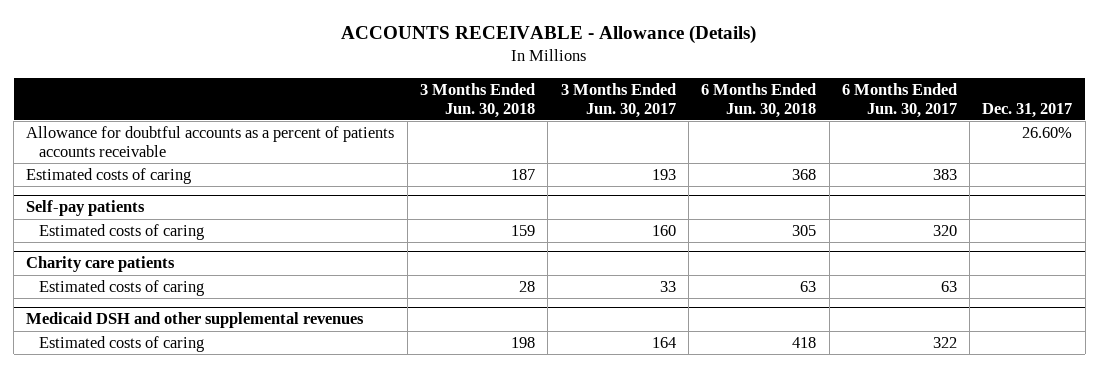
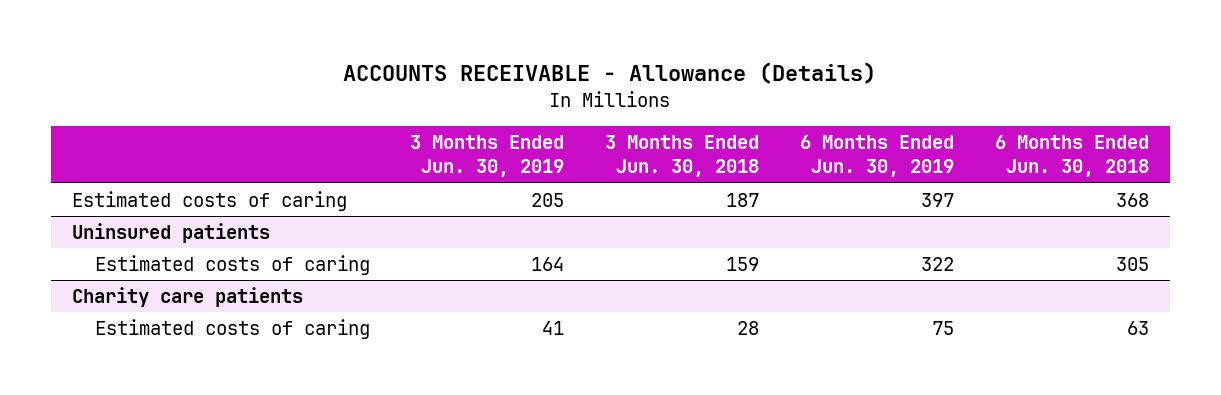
[560,82,676,118] 3 Months Ended Jun. 30, 2017 -> none
[841,82,957,118] 6 Months Ended Jun. 30, 2017 -> none
[982,102,1073,118] Dec. 31, 2017 -> none
none -> [410,135,565,178] 3 Months Ended Jun. 30, 2019
none -> [800,135,955,178] 6 Months Ended Jun. 30, 2019
[26,125,395,157] Allowance for doubtful accounts as a percent of patients accounts receivable -> none
[26,200,146,217] Self-pay patients -> [71,223,270,244] Uninsured patients
[26,312,365,329] Medicaid DSH and other supplemental revenues -> none
[38,335,204,352] Estimated costs of caring -> none

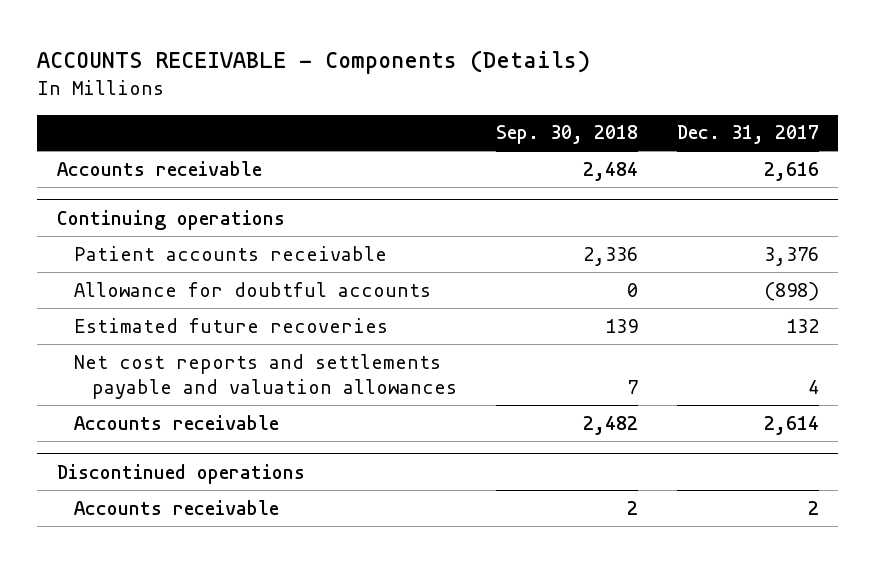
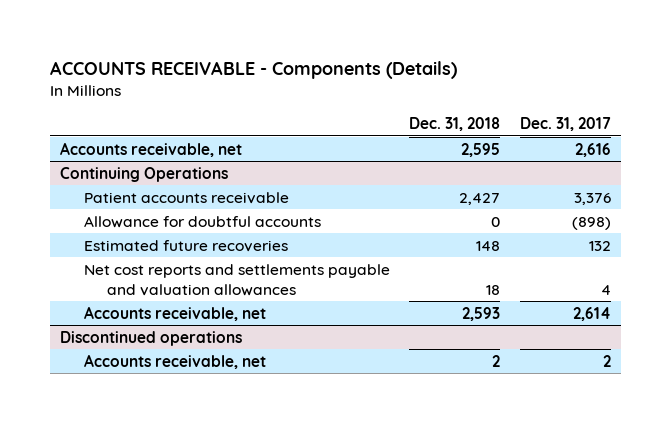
[495,125,638,145] Sep. 30, 2018 -> none
none -> [409,117,501,132] Dec. 31, 2018
[56,160,262,176] Accounts receivable -> [60,141,243,157] Accounts receivable, net
[56,209,285,230] Continuing operations -> [60,166,229,182] Continuing Operations
[74,414,280,430] Accounts receivable -> [83,305,266,321] Accounts receivable, net
[74,499,280,515] Accounts receivable -> [83,353,266,369] Accounts receivable, net

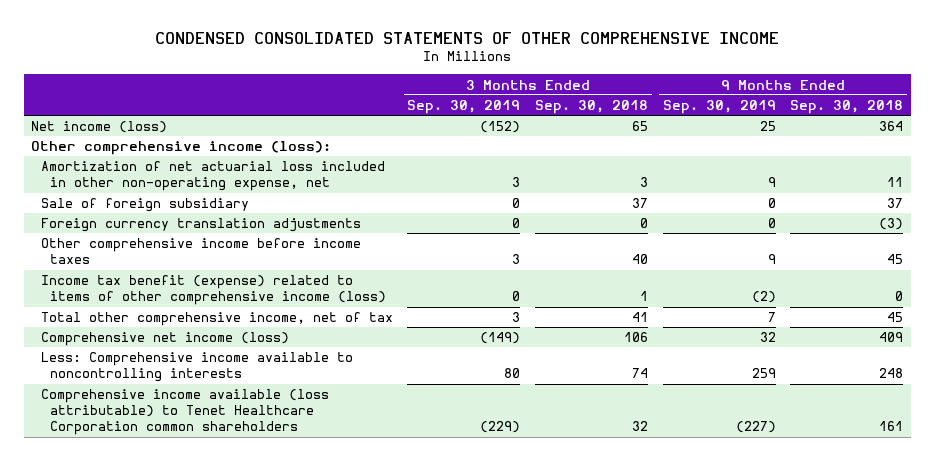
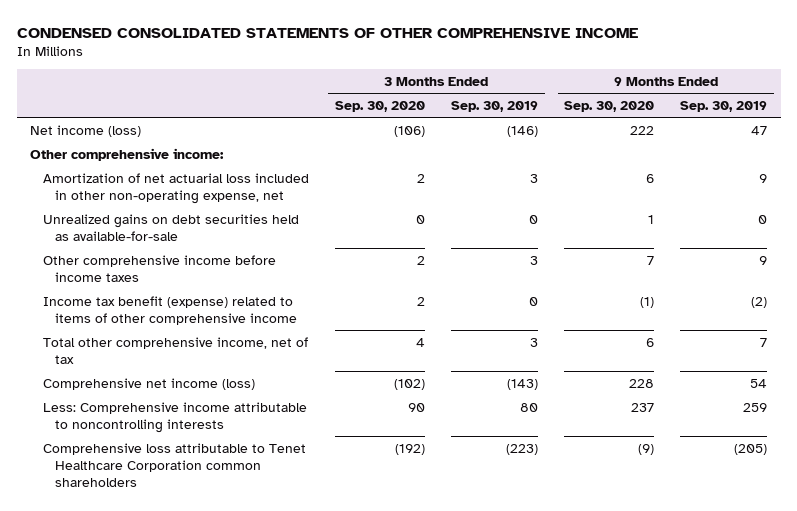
[534,100,648,115] Sep. 30, 2018 -> none
[790,100,904,115] Sep. 30, 2018 -> none
none -> [334,100,425,112] Sep. 30, 2020
none -> [564,100,655,112] Sep. 30, 2020
[480,121,521,134] (152) -> [507,125,539,137] (146)
[759,121,776,132] 25 -> [751,125,768,135] 47
[30,141,331,156] Other comprehensive income (loss): -> [29,147,224,161] Other comprehensive income:
[40,198,249,213] Sale of foreign subsidiary -> none
[40,218,361,233] Foreign currency translation adjustments -> none
none -> [42,213,299,241] Unrealized gains on debt securities held as available-for-sale
[40,275,387,306] Income tax benefit (expense) related to items of other comprehensive income (loss) -> [42,295,298,325] Income tax benefit (expense) related to items of other comprehensive income
[480,332,521,345] (149) -> [507,378,539,390] (143)
[759,332,776,343] 32 -> [750,378,768,388] 54
[40,352,353,383] Less: Comprehensive income available to noncontrolling interests -> [42,401,307,433] Less: Comprehensive income attributable to noncontrolling interests
[40,389,329,436] Comprehensive income available (loss attributable) to Tenet Healthcare Corporation common shareholders -> [42,442,306,487] Comprehensive loss attributable to Tenet Healthcare Corporation common shareholders
[480,421,521,434] (229) -> [506,443,539,455] (223)
[735,421,776,434] (227) -> [734,443,768,455] (205)

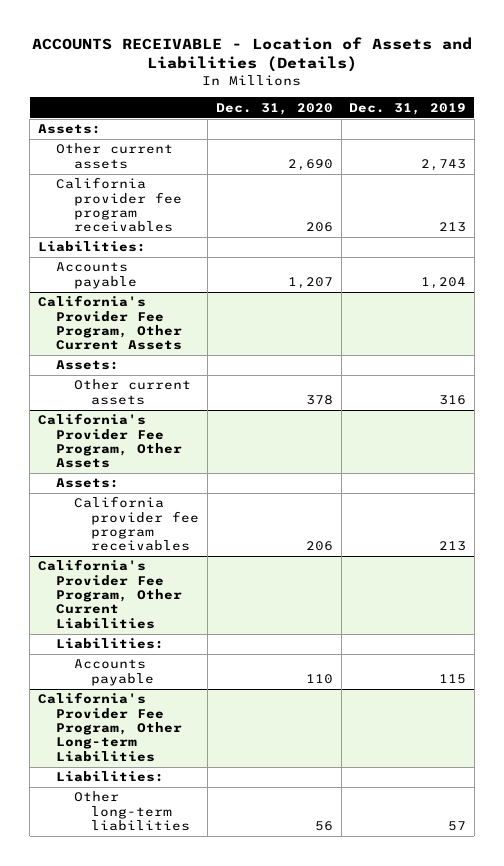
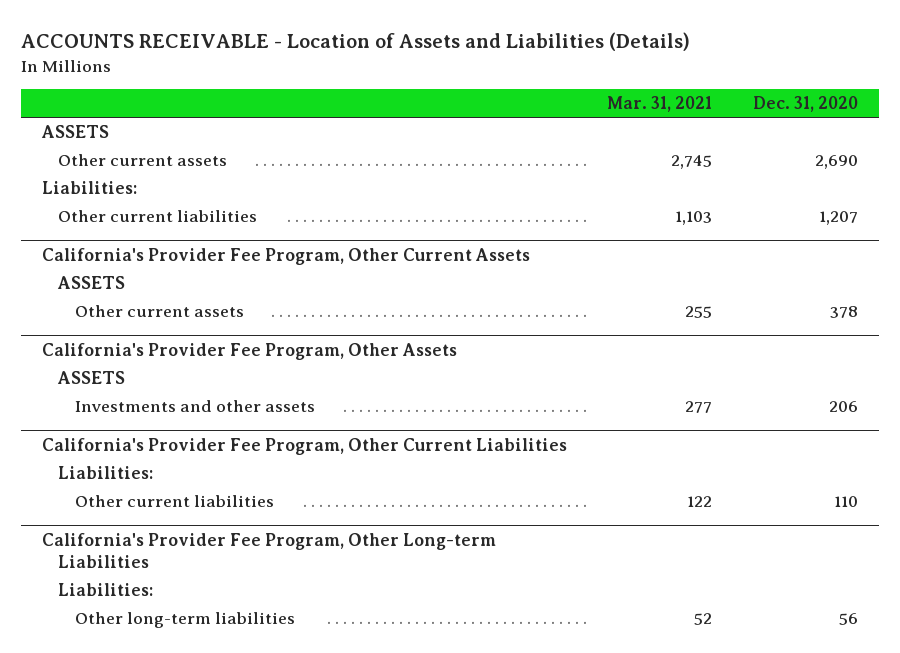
[349,102,467,115] Dec. 31, 2019 -> none
none -> [607,96,713,113] Mar. 31, 2021
[37,124,101,135] Assets: -> [40,125,109,139] ASSETS
[55,177,182,233] California provider fee program receivables -> none
[55,262,137,289] Accounts payable -> [58,210,258,223] Other current liabilities
[55,360,119,371] Assets: -> [57,276,126,290] ASSETS
[55,478,119,489] Assets: -> [57,371,126,385] ASSETS
[73,496,200,552] California provider fee program receivables -> [74,400,315,413] Investments and other assets
[73,659,155,686] Accounts payable -> [74,495,274,508] Other current liabilities

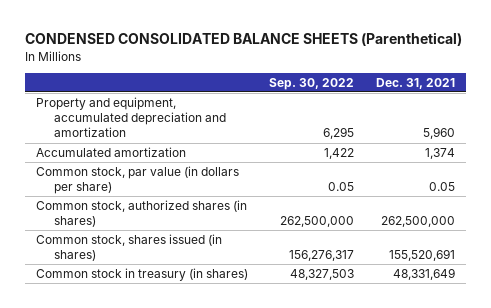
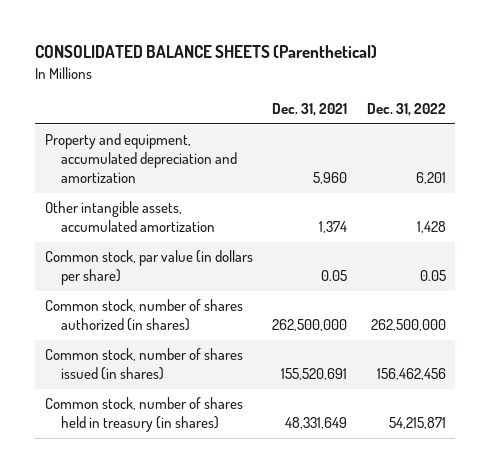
[25,32,463,47] CONDENSED CONSOLIDATED BALANCE SHEETS (Parenthetical) -> [35,45,378,59] CONSOLIDATED BALANCE SHEETS (Parenthetical)
[269,77,355,90] Sep. 30, 2022 -> none
none -> [366,102,446,116] Dec. 31, 2022
[35,147,186,158] Accumulated amortization -> [45,201,216,233] Other intangible assets, accumulated amortization
[35,200,247,228] Common stock, authorized shares (in shares) -> [45,299,244,332] Common stock, number of shares authorized (in shares)
[35,234,222,262] Common stock, shares issued (in shares) -> [45,348,244,381] Common stock, number of shares issued (in shares)
[35,268,248,282] Common stock in treasury (in shares) -> [45,397,244,433] Common stock, number of shares held in treasury (in shares)

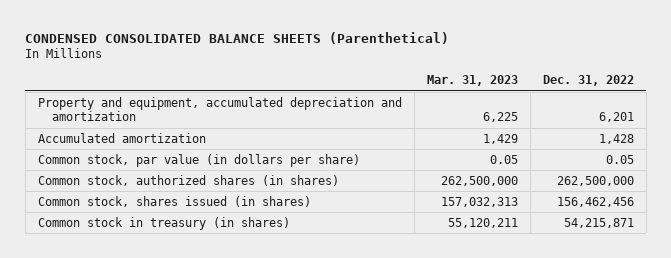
[35,45,378,59] CONSOLIDATED BALANCE SHEETS (Parenthetical) -> [25,31,450,44] CONDENSED CONSOLIDATED BALANCE SHEETS (Parenthetical)
[272,102,348,116] Dec. 31, 2021 -> none
none -> [426,75,518,87] Mar. 31, 2023
[45,201,216,233] Other intangible assets, accumulated amortization -> [37,132,206,143] Accumulated amortization
[45,299,244,332] Common stock, number of shares authorized (in shares) -> [37,174,339,186] Common stock, authorized shares (in shares)
[45,348,244,381] Common stock, number of shares issued (in shares) -> [37,195,311,207] Common stock, shares issued (in shares)
[45,397,244,433] Common stock, number of shares held in treasury (in shares) -> [37,216,290,230] Common stock in treasury (in shares)

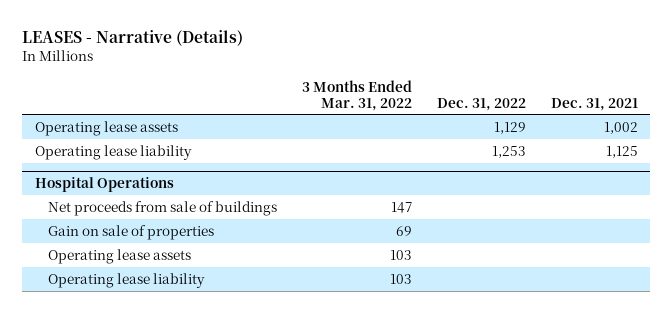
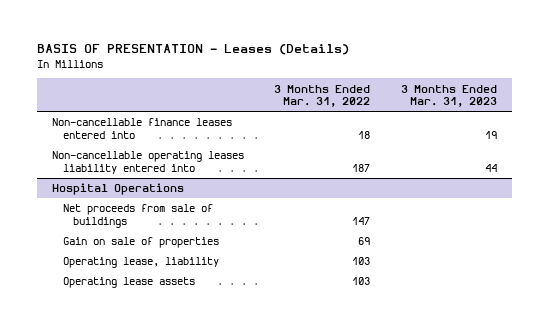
[22,30,244,47] LEASES - Narrative (Details) -> [36,44,349,56] BASIS OF PRESENTATION - Leases (Details)
[436,97,526,111] Dec. 31, 2022 -> none
[550,97,638,111] Dec. 31, 2021 -> none
none -> [400,84,497,108] 3 Months Ended Mar. 31, 2023
[34,120,178,136] Operating lease assets -> none
[34,144,192,160] Operating lease liability -> none
none -> [52,118,233,139] Non-cancellable finance leases entered into
none -> [52,151,245,174] Non-cancellable operating leases liability entered into
none -> [62,257,219,269] Operating lease, liability
[48,272,206,288] Operating lease liability -> none

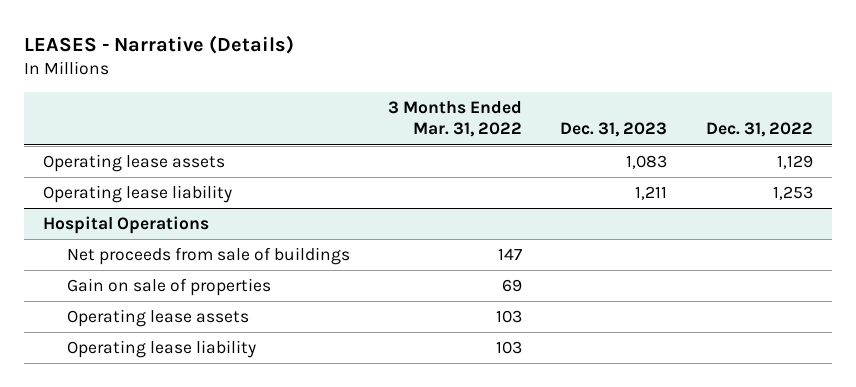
[36,44,349,56] BASIS OF PRESENTATION - Leases (Details) -> [23,34,294,54] LEASES - Narrative (Details)
[400,84,497,108] 3 Months Ended Mar. 31, 2023 -> none
none -> [560,122,668,138] Dec. 31, 2023
none -> [705,122,813,138] Dec. 31, 2022
[52,118,233,139] Non-cancellable finance leases entered into -> none
[52,151,245,174] Non-cancellable operating leases liability entered into -> none
none -> [42,154,225,173] Operating lease assets
none -> [42,185,232,204] Operating lease liability
[62,257,219,269] Operating lease, liability -> none
none -> [66,340,256,359] Operating lease liability

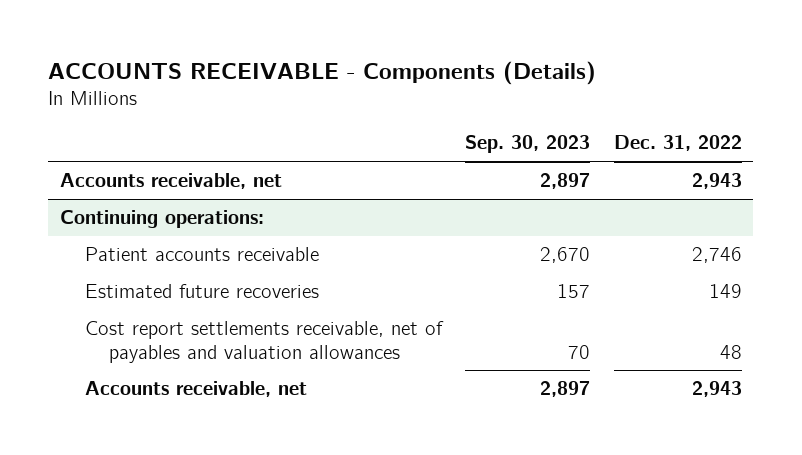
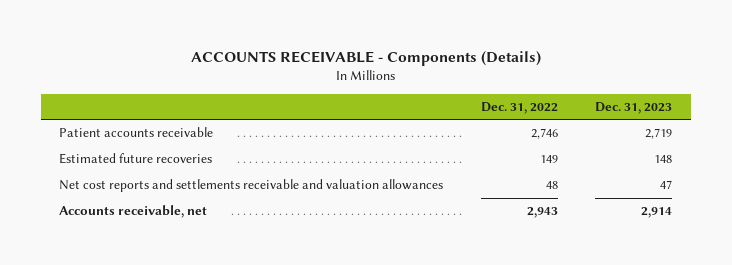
[465,135,591,154] Sep. 30, 2023 -> none
none -> [595,101,673,114] Dec. 31, 2023
[60,173,283,190] Accounts receivable, net -> none
[60,210,265,229] Continuing operations: -> none
[84,321,444,363] Cost report settlements receivable, net of payables and valuation allowances -> [59,179,444,193] Net cost reports and settlements receivable and valuation allowances

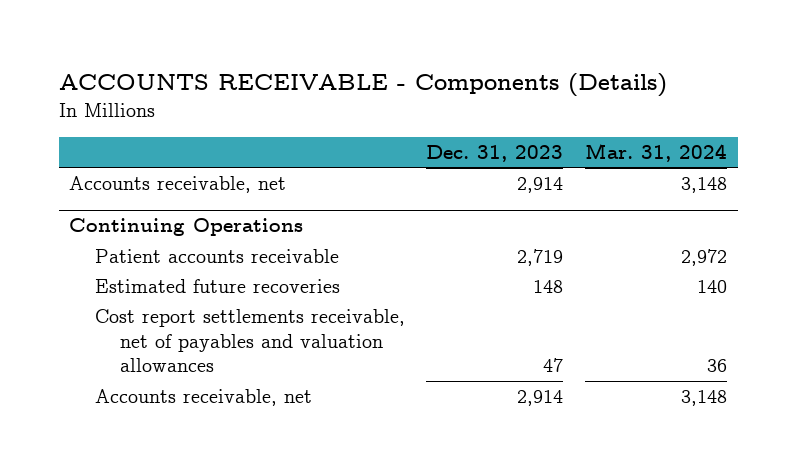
[480,101,558,114] Dec. 31, 2022 -> none
none -> [585,143,728,163] Mar. 31, 2024
none -> [69,176,287,194] Accounts receivable, net
none -> [69,218,304,237] Continuing Operations
[59,179,444,193] Net cost reports and settlements receivable and valuation allowances -> [94,309,405,373] Cost report settlements receivable, net of payables and valuation allowances

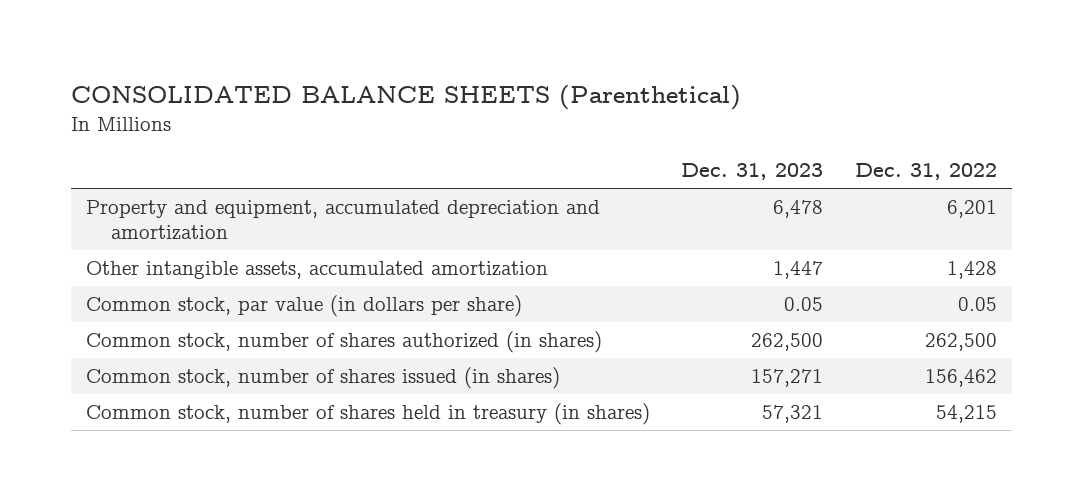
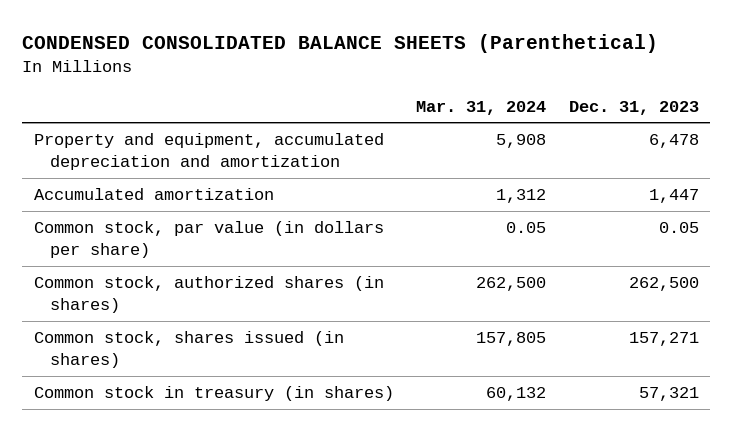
[70,84,741,110] CONSOLIDATED BALANCE SHEETS (Parenthetical) -> [22,34,659,54] CONDENSED CONSOLIDATED BALANCE SHEETS (Parenthetical)
[854,163,997,181] Dec. 31, 2022 -> none
none -> [416,100,547,115] Mar. 31, 2024
[86,261,549,280] Other intangible assets, accumulated amortization -> [33,188,274,201] Accumulated amortization
[86,331,603,354] Common stock, number of shares authorized (in shares) -> [33,276,384,314] Common stock, authorized shares (in shares)
[86,367,561,390] Common stock, number of shares issued (in shares) -> [33,331,344,369] Common stock, shares issued (in shares)
[86,403,651,426] Common stock, number of shares held in treasury (in shares) -> [33,386,394,402] Common stock in treasury (in shares)

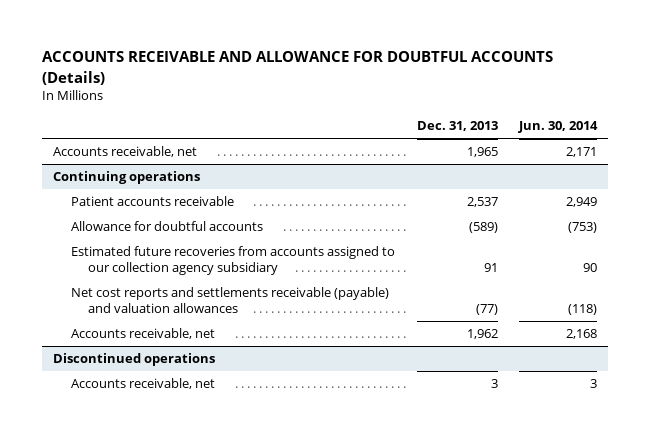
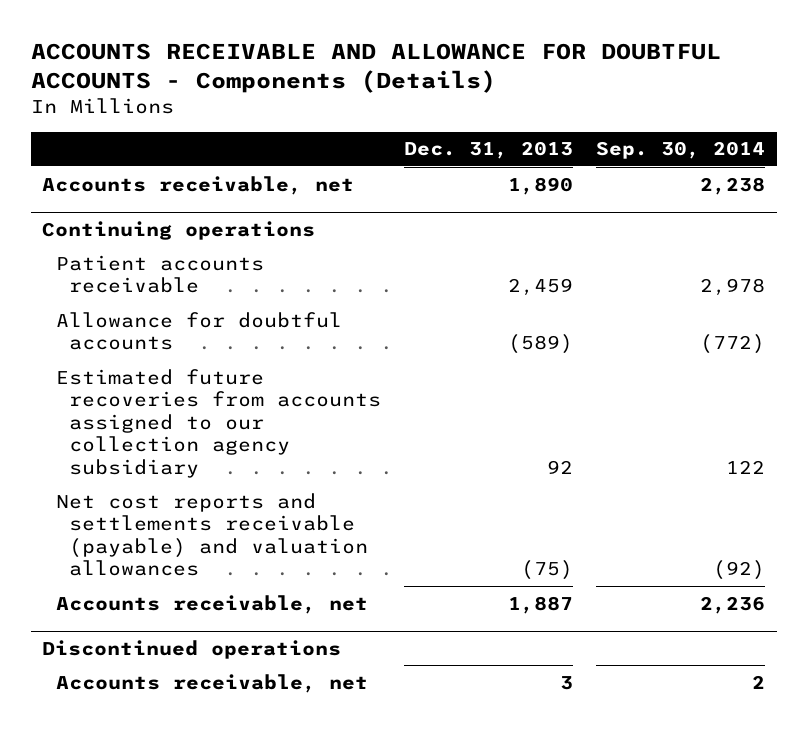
[42,51,554,85] ACCOUNTS RECEIVABLE AND ALLOWANCE FOR DOUBTFUL ACCOUNTS (Details) -> [30,43,721,94] ACCOUNTS RECEIVABLE AND ALLOWANCE FOR DOUBTFUL ACCOUNTS - Components (Details)
[518,121,599,134] Jun. 30, 2014 -> none
none -> [596,141,766,160] Sep. 30, 2014
[466,147,498,158] 1,965 -> [508,176,574,195] 1,890
[466,197,498,208] 2,537 -> [508,278,574,297] 2,459
[483,262,498,272] 91 -> [547,459,574,474] 92
[475,303,498,315] (77) -> [521,560,574,581] (75)
[466,329,498,340] 1,962 -> [508,595,574,614] 1,887

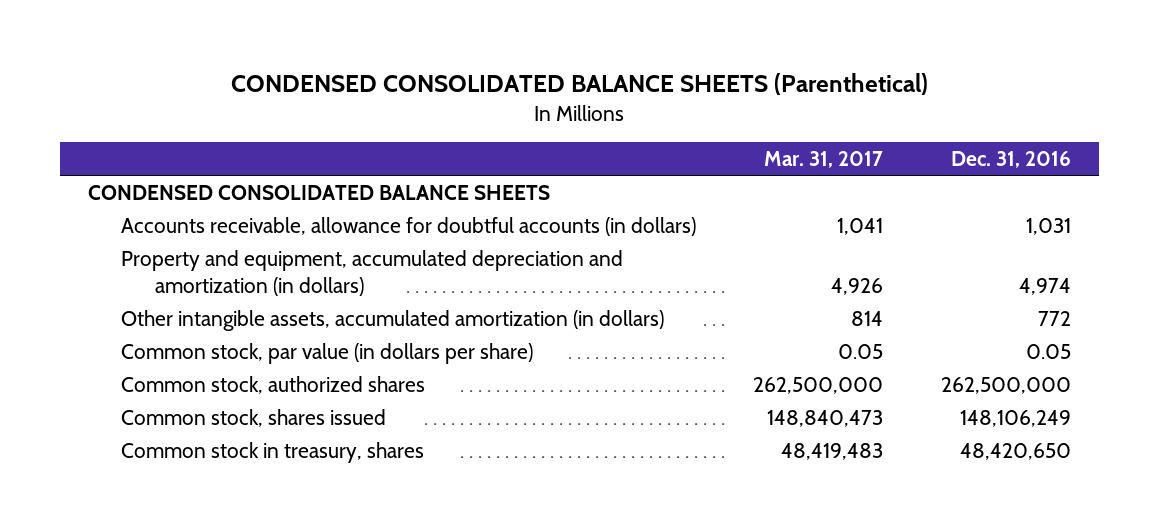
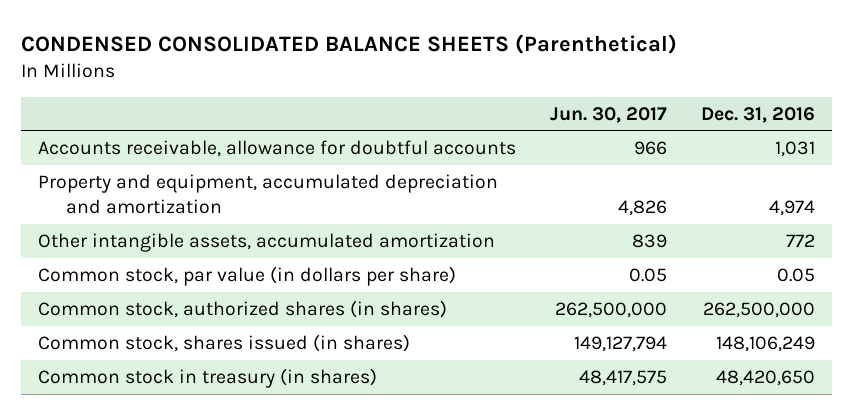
[764,151,884,169] Mar. 31, 2017 -> none
none -> [550,106,668,123] Jun. 30, 2017
[88,184,551,200] CONDENSED CONSOLIDATED BALANCE SHEETS -> none
[121,216,697,236] Accounts receivable, allowance for doubtful accounts (in dollars) -> [38,139,517,157] Accounts receivable, allowance for doubtful accounts
[121,249,624,296] Property and equipment, accumulated depreciation and amortization (in dollars) -> [38,173,499,214] Property and equipment, accumulated depreciation and amortization
[121,309,665,331] Other intangible assets, accumulated amortization (in dollars) -> [38,232,496,252] Other intangible assets, accumulated amortization
[121,375,426,394] Common stock, authorized shares -> [38,299,448,318] Common stock, authorized shares (in shares)
[121,408,387,427] Common stock, shares issued -> [38,333,411,352] Common stock, shares issued (in shares)
[121,441,425,463] Common stock in treasury, shares -> [38,367,378,388] Common stock in treasury (in shares)

